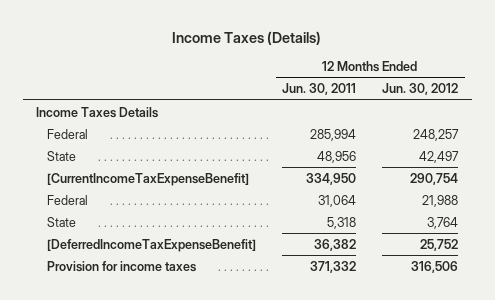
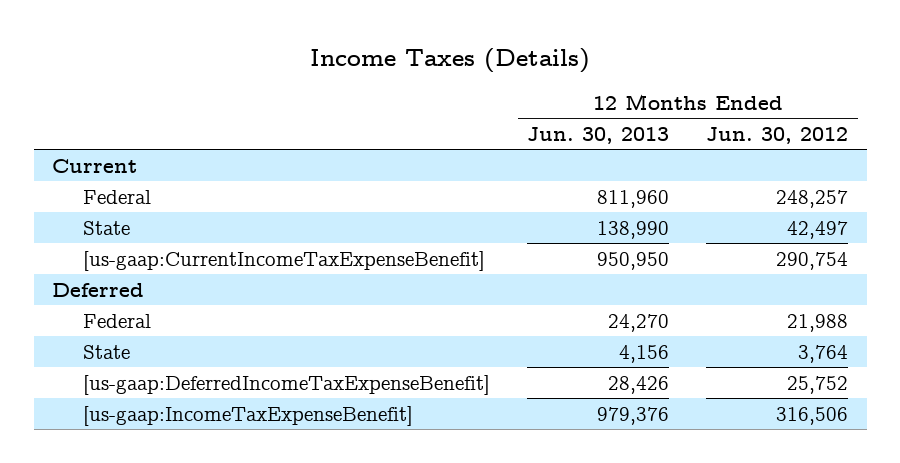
[282,83,357,96] Jun. 30, 2011 -> none
none -> [527,126,670,144] Jun. 30, 2013
[36,106,159,118] Income Taxes Details -> none
none -> [52,158,138,173] Current
[47,172,250,186] [CurrentIncomeTaxExpenseBenefit] -> [82,250,485,271] [us-gaap:CurrentIncomeTaxExpenseBenefit]
none -> [52,282,145,297] Deferred
[47,238,257,252] [DeferredIncomeTaxExpenseBenefit] -> [82,374,490,395] [us-gaap:DeferredIncomeTaxExpenseBenefit]
[47,260,197,272] Provision for income taxes -> [82,405,413,426] [us-gaap:IncomeTaxExpenseBenefit]

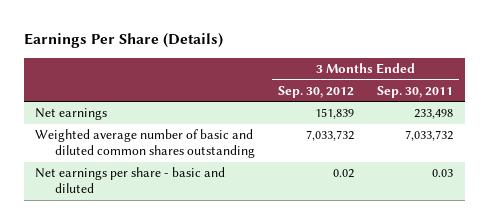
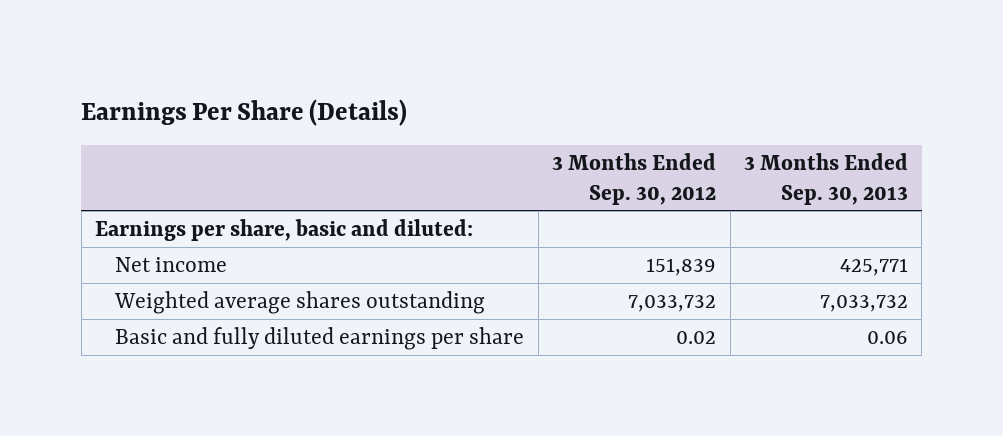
[377,85,454,98] Sep. 30, 2011 -> none
none -> [743,153,908,205] 3 Months Ended Sep. 30, 2013
none -> [95,218,474,241] Earnings per share, basic and diluted:
[35,108,108,121] Net earnings -> [115,256,228,272] Net income
[35,129,255,159] Weighted average number of basic and diluted common shares outstanding -> [114,290,486,314] Weighted average shares outstanding
[35,167,226,194] Net earnings per share - basic and diluted -> [115,326,525,350] Basic and fully diluted earnings per share

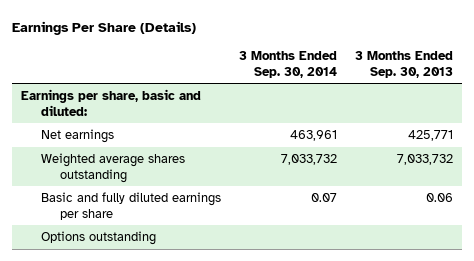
[552,153,717,205] 3 Months Ended Sep. 30, 2012 -> none
none -> [238,50,337,78] 3 Months Ended Sep. 30, 2014
[115,256,228,272] Net income -> [40,129,114,144] Net earnings
none -> [40,231,156,246] Options outstanding

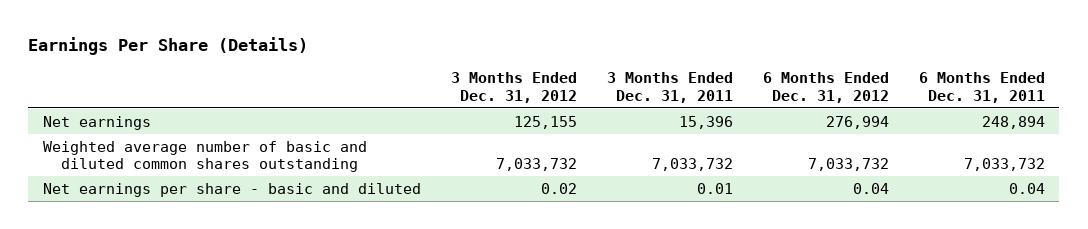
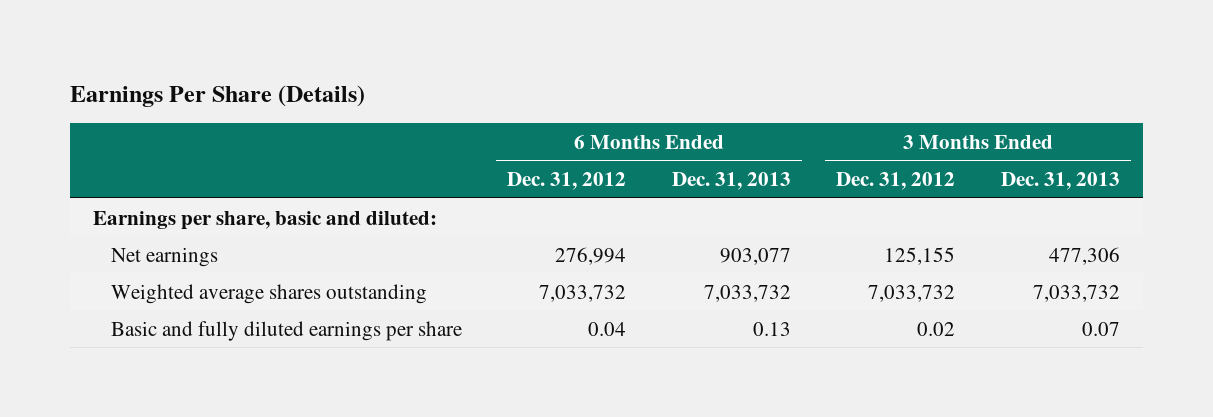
[606,72,733,103] 3 Months Ended Dec. 31, 2011 -> none
[918,72,1045,103] 6 Months Ended Dec. 31, 2011 -> none
none -> [671,172,791,191] Dec. 31, 2013
none -> [1001,172,1121,191] Dec. 31, 2013
none -> [92,210,437,230] Earnings per share, basic and diluted:
[43,140,368,173] Weighted average number of basic and diluted common shares outstanding -> [110,283,427,304] Weighted average shares outstanding
[43,182,422,197] Net earnings per share - basic and diluted -> [110,320,462,341] Basic and fully diluted earnings per share

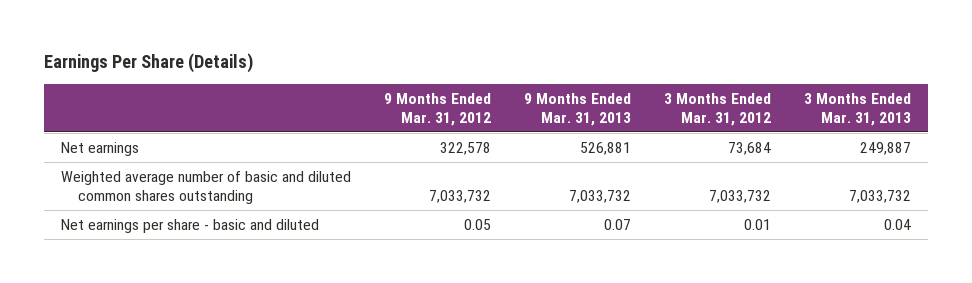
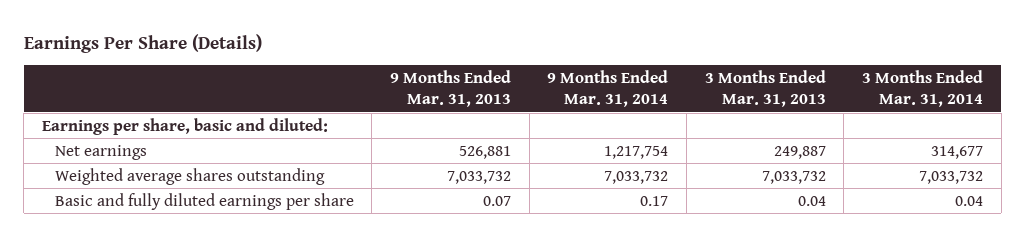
[383,92,491,127] 9 Months Ended Mar. 31, 2012 -> none
[664,92,772,127] 3 Months Ended Mar. 31, 2012 -> none
none -> [547,70,669,108] 9 Months Ended Mar. 31, 2014
none -> [862,70,984,108] 3 Months Ended Mar. 31, 2014
none -> [42,117,329,135] Earnings per share, basic and diluted:
[60,170,351,205] Weighted average number of basic and diluted common shares outstanding -> [54,167,325,185] Weighted average shares outstanding
[60,218,319,233] Net earnings per share - basic and diluted -> [54,192,354,210] Basic and fully diluted earnings per share

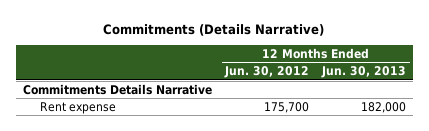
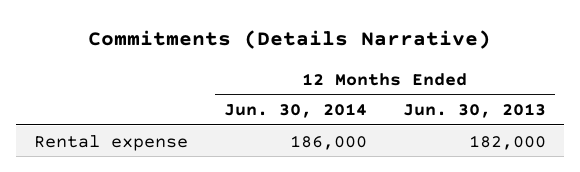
[223,66,309,79] Jun. 30, 2012 -> none
none -> [223,103,367,119] Jun. 30, 2014
[22,83,212,95] Commitments Details Narrative -> none
[40,101,117,114] Rent expense -> [34,134,189,151] Rental expense

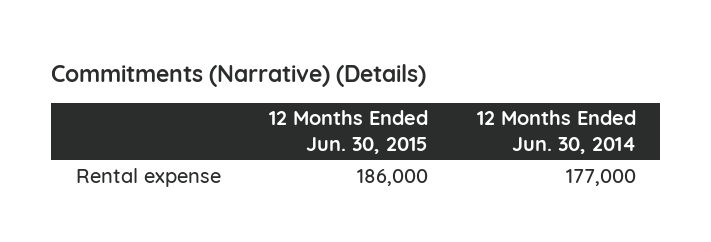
[87,30,491,50] Commitments (Details Narrative) -> [51,64,427,88] Commitments (Narrative) (Details)
[402,103,546,119] Jun. 30, 2013 -> none
none -> [269,110,429,154] 12 Months Ended Jun. 30, 2015
[289,134,367,150] 186,000 -> [565,168,636,186] 177,000

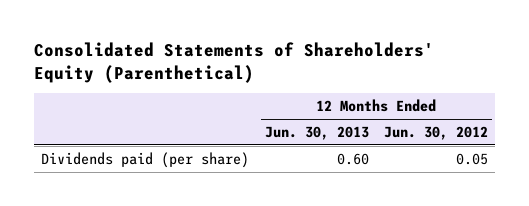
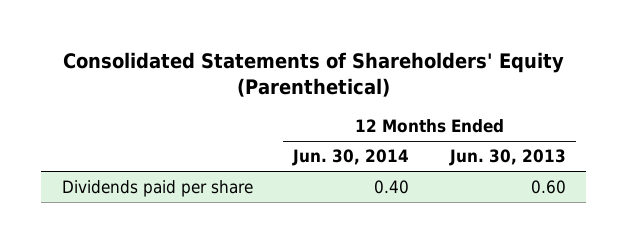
[383,125,488,140] Jun. 30, 2012 -> none
none -> [292,149,410,167] Jun. 30, 2014
[41,151,250,168] Dividends paid (per share) -> [61,180,253,198] Dividends paid per share

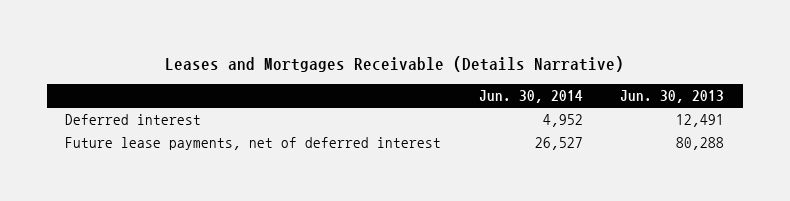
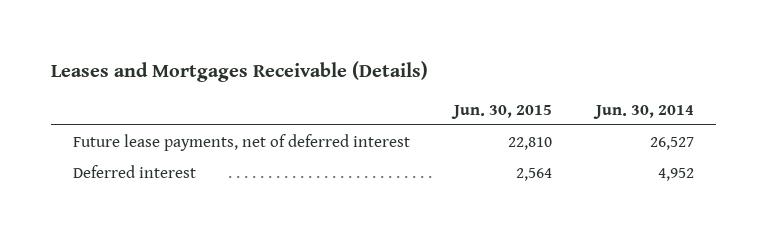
[164,56,624,73] Leases and Mortgages Receivable (Details Narrative) -> [50,60,428,82] Leases and Mortgages Receivable (Details)
[620,90,725,104] Jun. 30, 2013 -> none
none -> [450,104,552,119] Jun. 30, 2015
[65,114,202,126] Deferred interest -> [72,164,196,178] Deferred interest

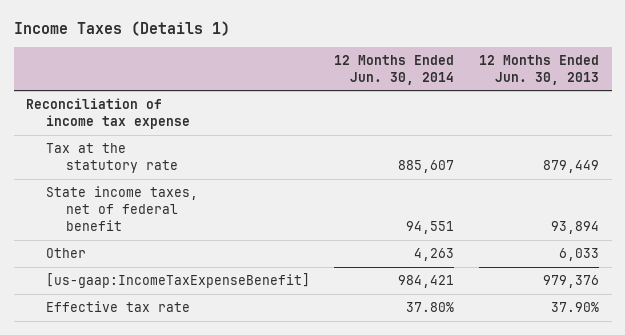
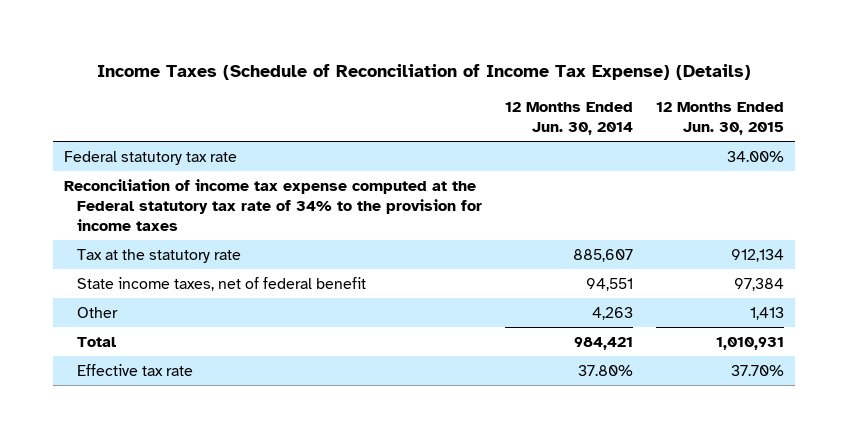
[13,20,230,36] Income Taxes (Details 1) -> [97,64,752,81] Income Taxes (Schedule of Reconciliation of Income Tax Expense) (Details)
[479,54,600,85] 12 Months Ended Jun. 30, 2013 -> none
none -> [655,102,784,136] 12 Months Ended Jun. 30, 2015
none -> [64,150,238,165] Federal statutory tax rate
[25,98,190,130] Reconciliation of income tax expense -> [64,178,482,231] Reconciliation of income tax expense computed at the Federal statutory tax rate of 34% to the provision for income taxes
[45,273,310,289] [us-gaap:IncomeTaxExpenseBenefit] -> [76,336,116,347] Total

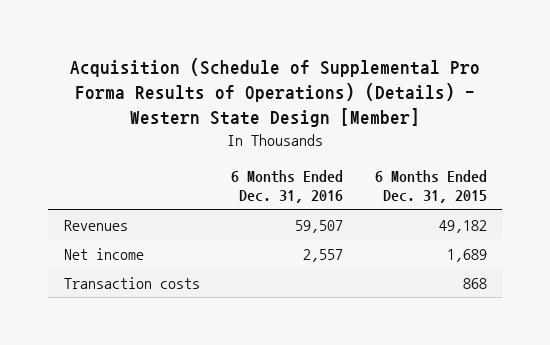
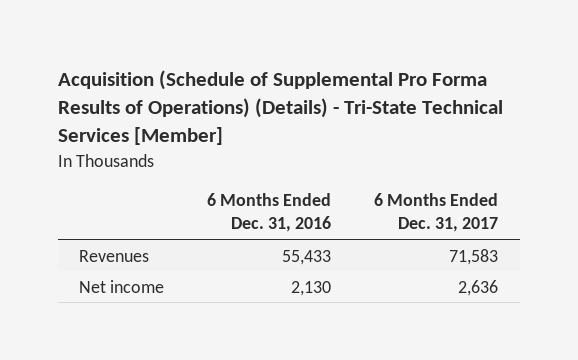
[70,58,481,128] Acquisition (Schedule of Supplemental Pro Forma Results of Operations) (Details) - Western State Design [Member] -> [57,69,503,146] Acquisition (Schedule of Supplemental Pro Forma Results of Operations) (Details) - Tri-State Technical Services [Member]
[374,170,487,203] 6 Months Ended Dec. 31, 2015 -> none
none -> [374,193,499,233] 6 Months Ended Dec. 31, 2017
[63,276,200,289] Transaction costs -> none
[295,219,344,233] 59,507 -> [282,249,332,265] 55,433
[303,248,344,262] 2,557 -> [291,280,332,296] 2,130

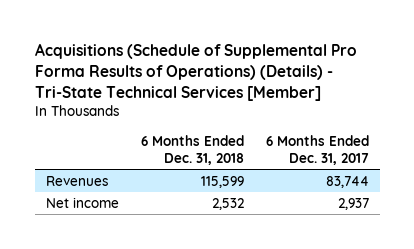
[57,69,503,146] Acquisition (Schedule of Supplemental Pro Forma Results of Operations) (Details) - Tri-State Technical Services [Member] -> [34,42,357,102] Acquisitions (Schedule of Supplemental Pro Forma Results of Operations) (Details) - Tri-State Technical Services [Member]
[207,193,332,233] 6 Months Ended Dec. 31, 2016 -> none
none -> [140,135,244,166] 6 Months Ended Dec. 31, 2018
[449,248,499,265] 71,583 -> [325,175,369,188] 83,744
[458,279,499,296] 2,636 -> [337,197,369,210] 2,937

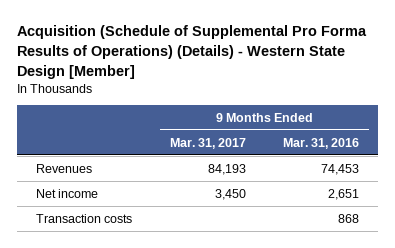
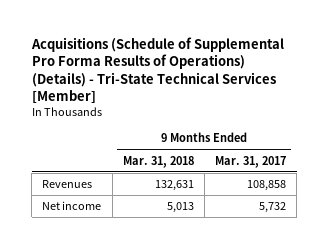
[16,25,367,79] Acquisition (Schedule of Supplemental Pro Forma Results of Operations) (Details) - Western State Design [Member] -> [30,37,284,104] Acquisitions (Schedule of Supplemental Pro Forma Results of Operations) (Details) - Tri-State Technical Services [Member]
[283,137,360,149] Mar. 31, 2016 -> none
none -> [122,155,194,168] Mar. 31, 2018
[35,213,132,223] Transaction costs -> none
[207,163,246,175] 84,193 -> [247,180,287,192] 108,858
[214,188,246,200] 3,450 -> [259,202,287,214] 5,732

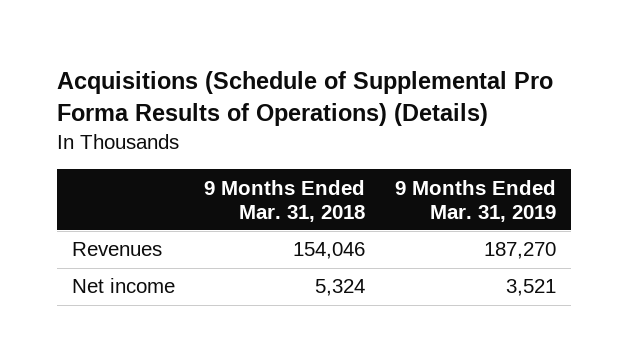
[30,37,284,104] Acquisitions (Schedule of Supplemental Pro Forma Results of Operations) (Details) - Tri-State Technical Services [Member] -> [56,70,553,126] Acquisitions (Schedule of Supplemental Pro Forma Results of Operations) (Details)
[215,155,287,168] Mar. 31, 2017 -> none
none -> [394,179,556,222] 9 Months Ended Mar. 31, 2019
[154,180,194,192] 132,631 -> [293,242,366,260] 154,046
[166,202,194,214] 5,013 -> [315,279,366,297] 5,324

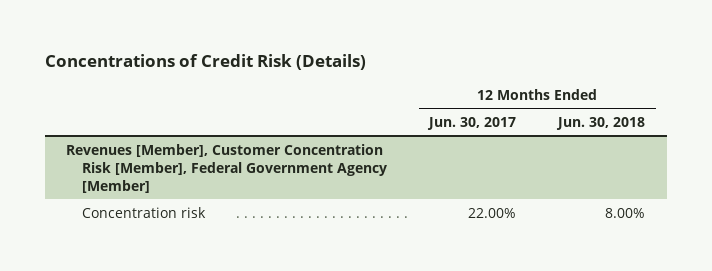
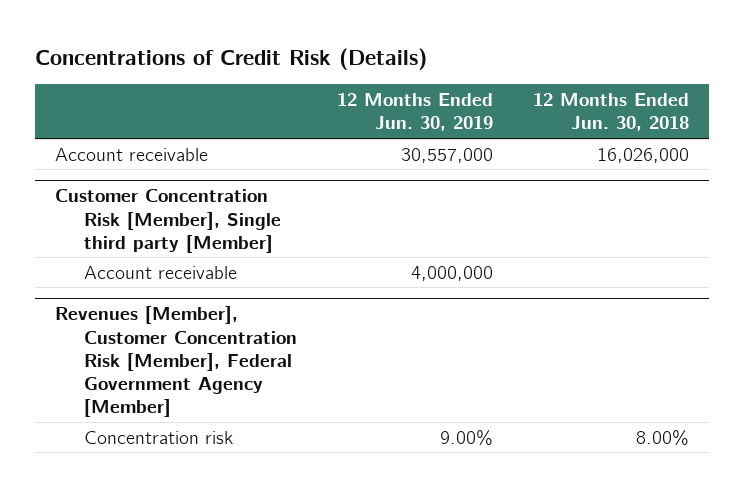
[427,116,517,130] Jun. 30, 2017 -> none
none -> [336,93,493,132] 12 Months Ended Jun. 30, 2019
none -> [55,147,209,161] Account receivable
none -> [55,189,282,253] Customer Concentration Risk [Member], Single third party [Member]
none -> [84,265,238,279] Account receivable

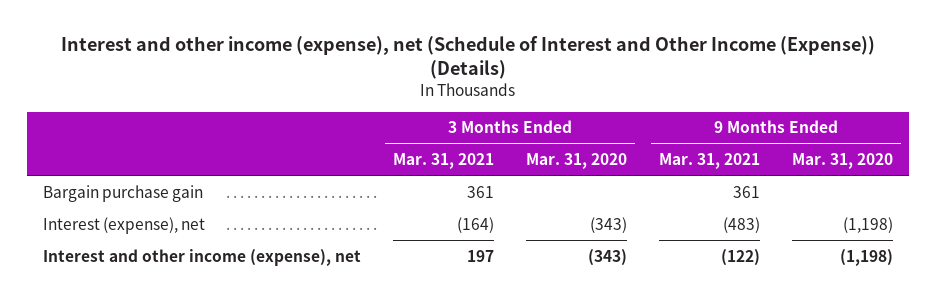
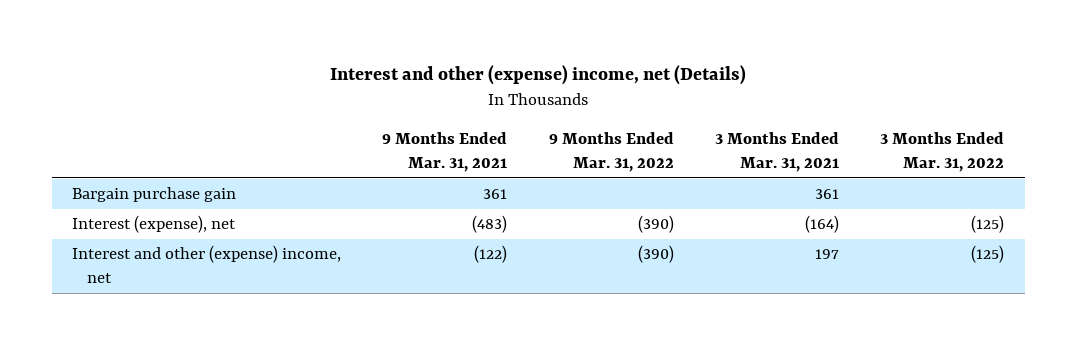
[60,36,875,80] Interest and other income (expense), net (Schedule of Interest and Other Income (Expense)) (Details) -> [330,65,747,86] Interest and other (expense) income, net (Details)
[525,152,627,169] Mar. 31, 2020 -> none
[792,152,894,169] Mar. 31, 2020 -> none
none -> [548,131,674,172] 9 Months Ended Mar. 31, 2022
none -> [880,131,1005,172] 3 Months Ended Mar. 31, 2022
[42,248,361,266] Interest and other income (expense), net -> [72,245,342,284] Interest and other (expense) income, net

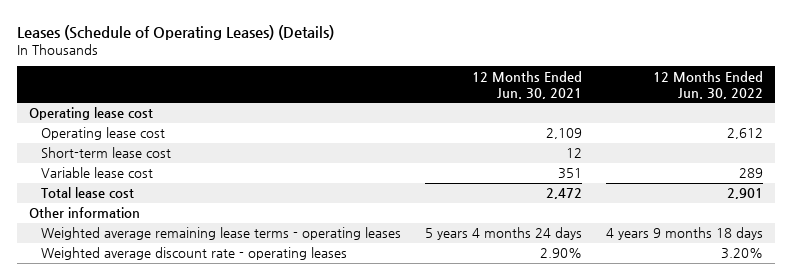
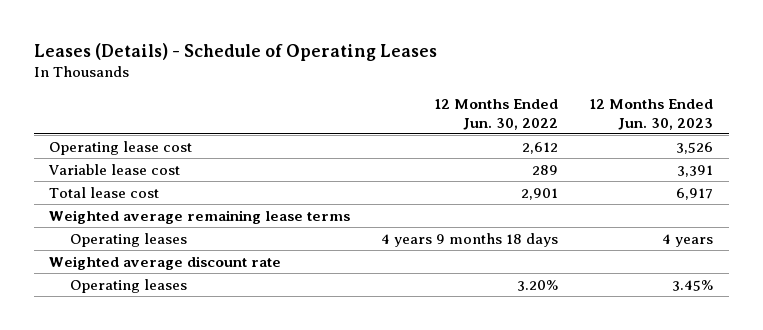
[17,24,335,40] Leases (Schedule of Operating Leases) (Details) -> [33,43,437,62] Leases (Details) - Schedule of Operating Leases
[472,70,583,99] 12 Months Ended Jun. 30, 2021 -> none
none -> [589,98,714,130] 12 Months Ended Jun. 30, 2023
[29,107,154,121] Operating lease cost -> none
[40,147,171,159] Short-term lease cost -> none
[29,207,141,219] Other information -> none
none -> [49,209,351,224] Weighted average remaining lease terms
[40,227,401,241] Weighted average remaining lease terms - operating leases -> [69,232,187,247] Operating leases
none -> [49,255,282,270] Weighted average discount rate
[40,247,347,261] Weighted average discount rate - operating leases -> [69,278,187,293] Operating leases

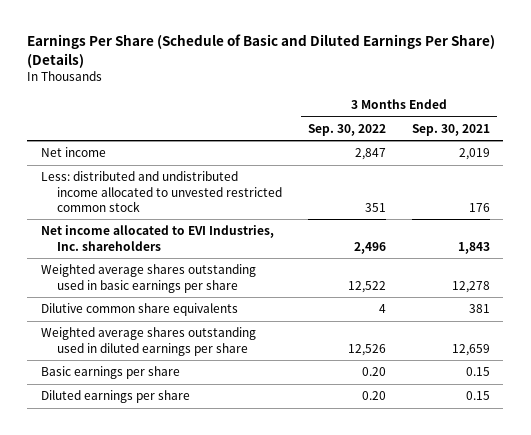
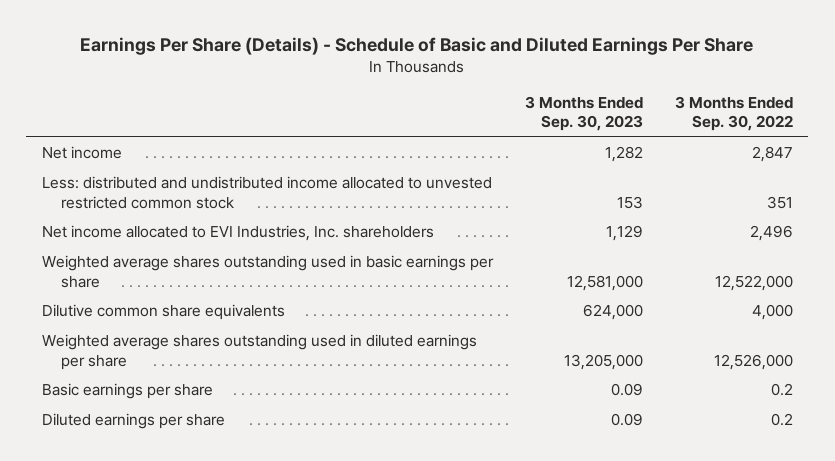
[27,33,496,68] Earnings Per Share (Schedule of Basic and Diluted Earnings Per Share) (Details) -> [80,36,754,55] Earnings Per Share (Details) - Schedule of Basic and Diluted Earnings Per Share
[412,123,491,136] Sep. 30, 2021 -> none
none -> [524,95,643,132] 3 Months Ended Sep. 30, 2023
[348,280,387,293] 12,522 -> [714,274,793,291] 12,522,000
[379,304,387,314] 4 -> [751,304,793,321] 4,000
[348,343,387,356] 12,526 -> [713,353,793,370] 12,526,000
[362,367,387,377] 0.20 -> [770,383,793,397] 0.2
[362,391,387,401] 0.20 -> [770,413,793,427] 0.2

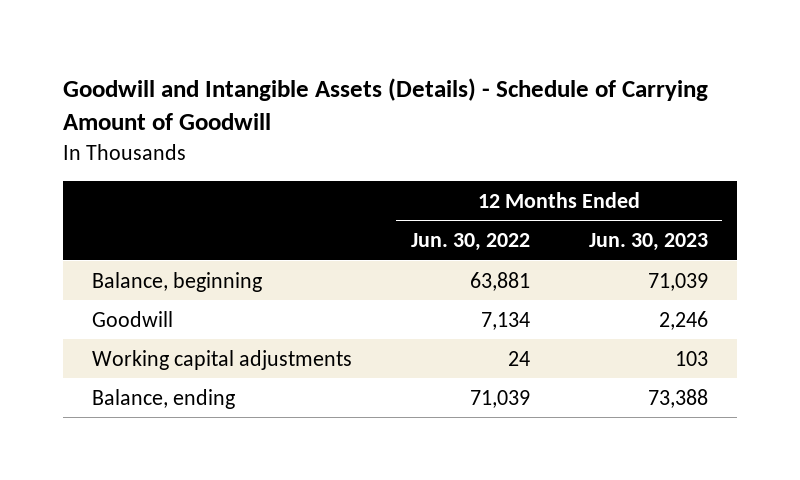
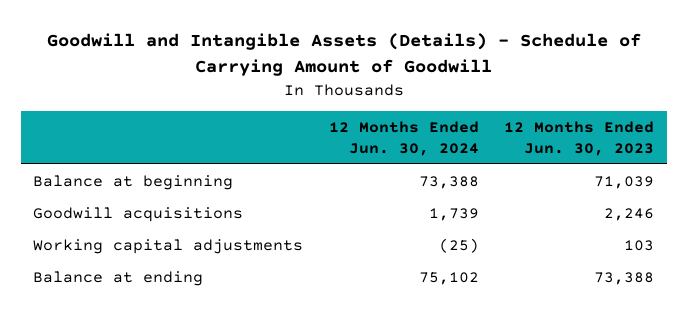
[410,233,530,252] Jun. 30, 2022 -> none
none -> [328,121,479,156] 12 Months Ended Jun. 30, 2024
[92,271,263,292] Balance, beginning -> [33,174,234,190] Balance at beginning
[92,310,174,327] Goodwill -> [33,206,244,222] Goodwill acquisitions
[92,388,236,409] Balance, ending -> [33,270,204,286] Balance at ending

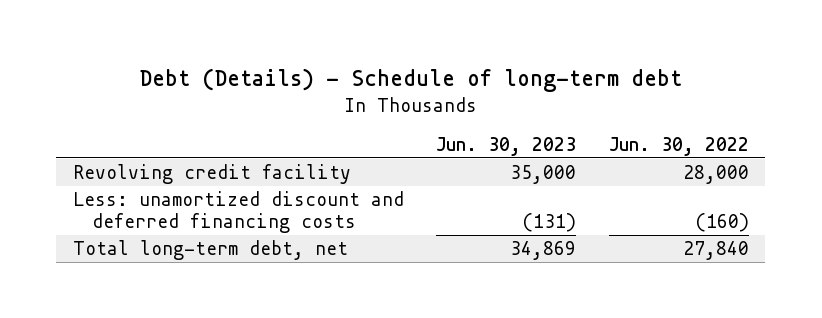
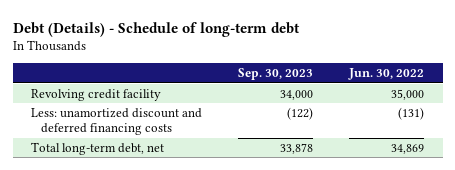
[436,136,577,156] Jun. 30, 2023 -> none
none -> [238,68,314,81] Sep. 30, 2023
[683,165,750,185] 28,000 -> [391,88,425,100] 35,000
[695,213,750,233] (160) -> [398,106,425,120] (131)
[683,241,750,261] 27,840 -> [391,143,425,154] 34,869

